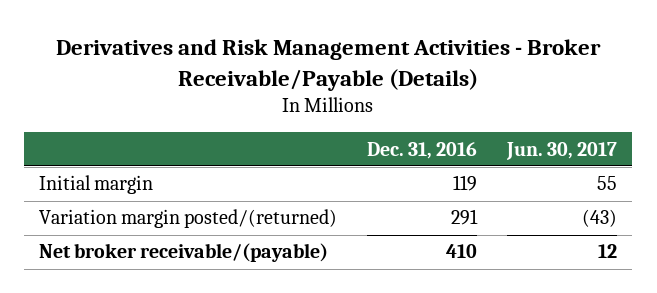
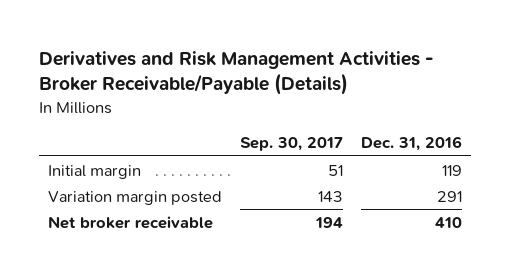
[506,141,618,160] Jun. 30, 2017 -> none
none -> [240,137,344,152] Sep. 30, 2017
[39,209,338,229] Variation margin posted/(returned) -> [48,190,223,205] Variation margin posted
[39,243,329,263] Net broker receivable/(payable) -> [48,215,214,229] Net broker receivable

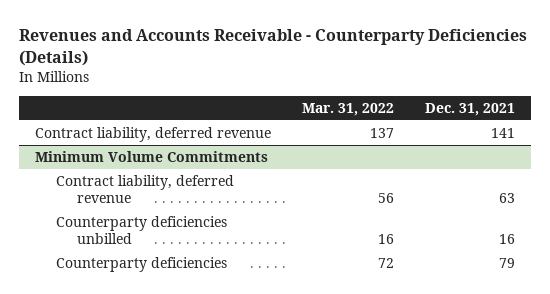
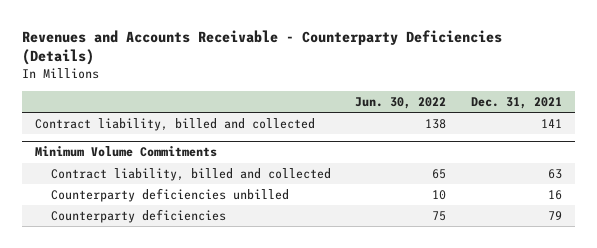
[301,102,394,116] Mar. 31, 2022 -> none
none -> [355,96,447,109] Jun. 30, 2022
[34,127,271,143] Contract liability, deferred revenue -> [34,118,315,132] Contract liability, billed and collected
[55,175,234,203] Contract liability, deferred revenue -> [50,168,331,182] Contract liability, billed and collected

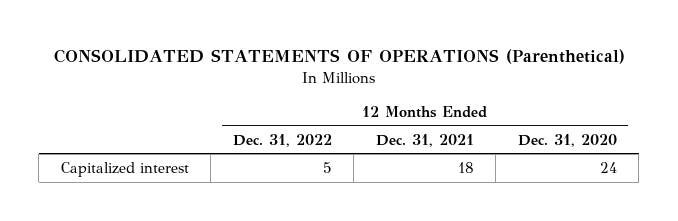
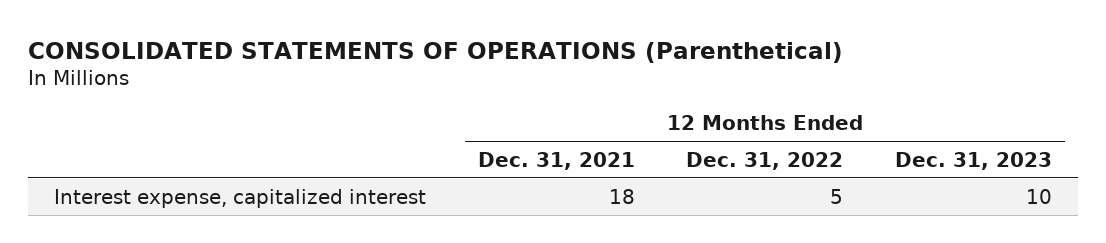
[517,133,617,147] Dec. 31, 2020 -> none
none -> [895,151,1053,170] Dec. 31, 2023
[60,162,189,178] Capitalized interest -> [53,189,426,209] Interest expense, capitalized interest

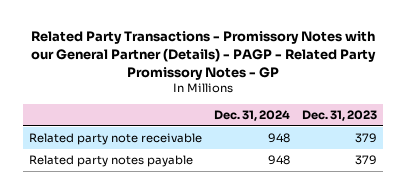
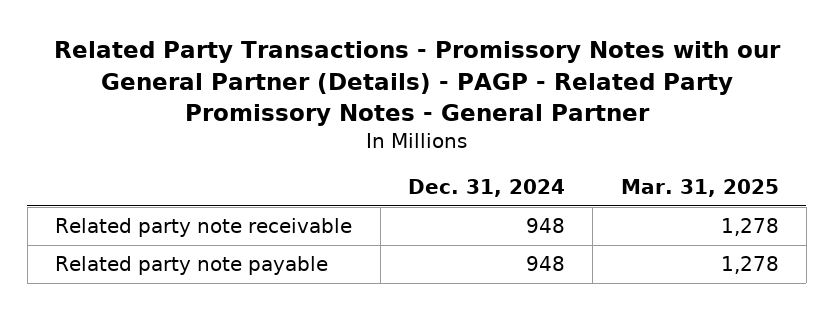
[30,30,376,80] Related Party Transactions - Promissory Notes with our General Partner (Details) - PAGP - Related Party Promissory Notes - GP -> [53,41,781,126] Related Party Transactions - Promissory Notes with our General Partner (Details) - PAGP - Related Party Promissory Notes - General Partner
[301,109,377,121] Dec. 31, 2023 -> none
none -> [620,179,779,198] Mar. 31, 2025
[29,155,194,168] Related party notes payable -> [55,256,329,276] Related party note payable

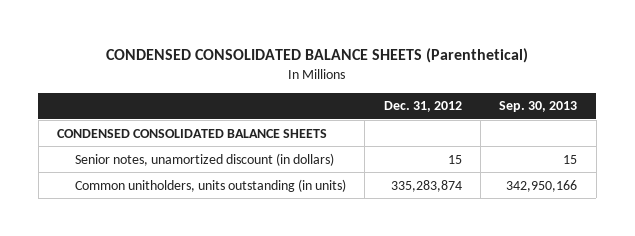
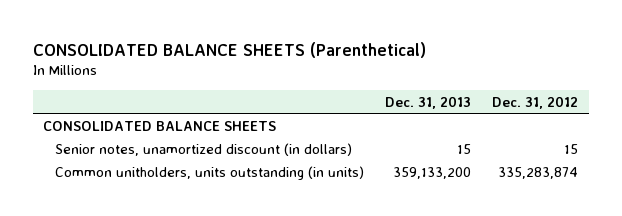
[106,47,529,63] CONDENSED CONSOLIDATED BALANCE SHEETS (Parenthetical) -> [32,41,426,58] CONSOLIDATED BALANCE SHEETS (Parenthetical)
[499,101,578,113] Sep. 30, 2013 -> none
none -> [385,95,472,109] Dec. 31, 2013
[57,128,328,138] CONDENSED CONSOLIDATED BALANCE SHEETS -> [43,120,277,131] CONSOLIDATED BALANCE SHEETS

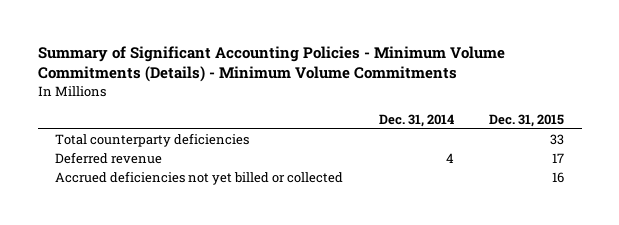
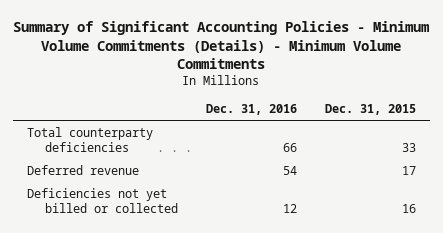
[378,113,454,127] Dec. 31, 2014 -> none
none -> [205,104,297,116] Dec. 31, 2016
[55,171,344,186] Accrued deficiencies not yet billed or collected -> [27,187,178,213] Deficiencies not yet billed or collected

